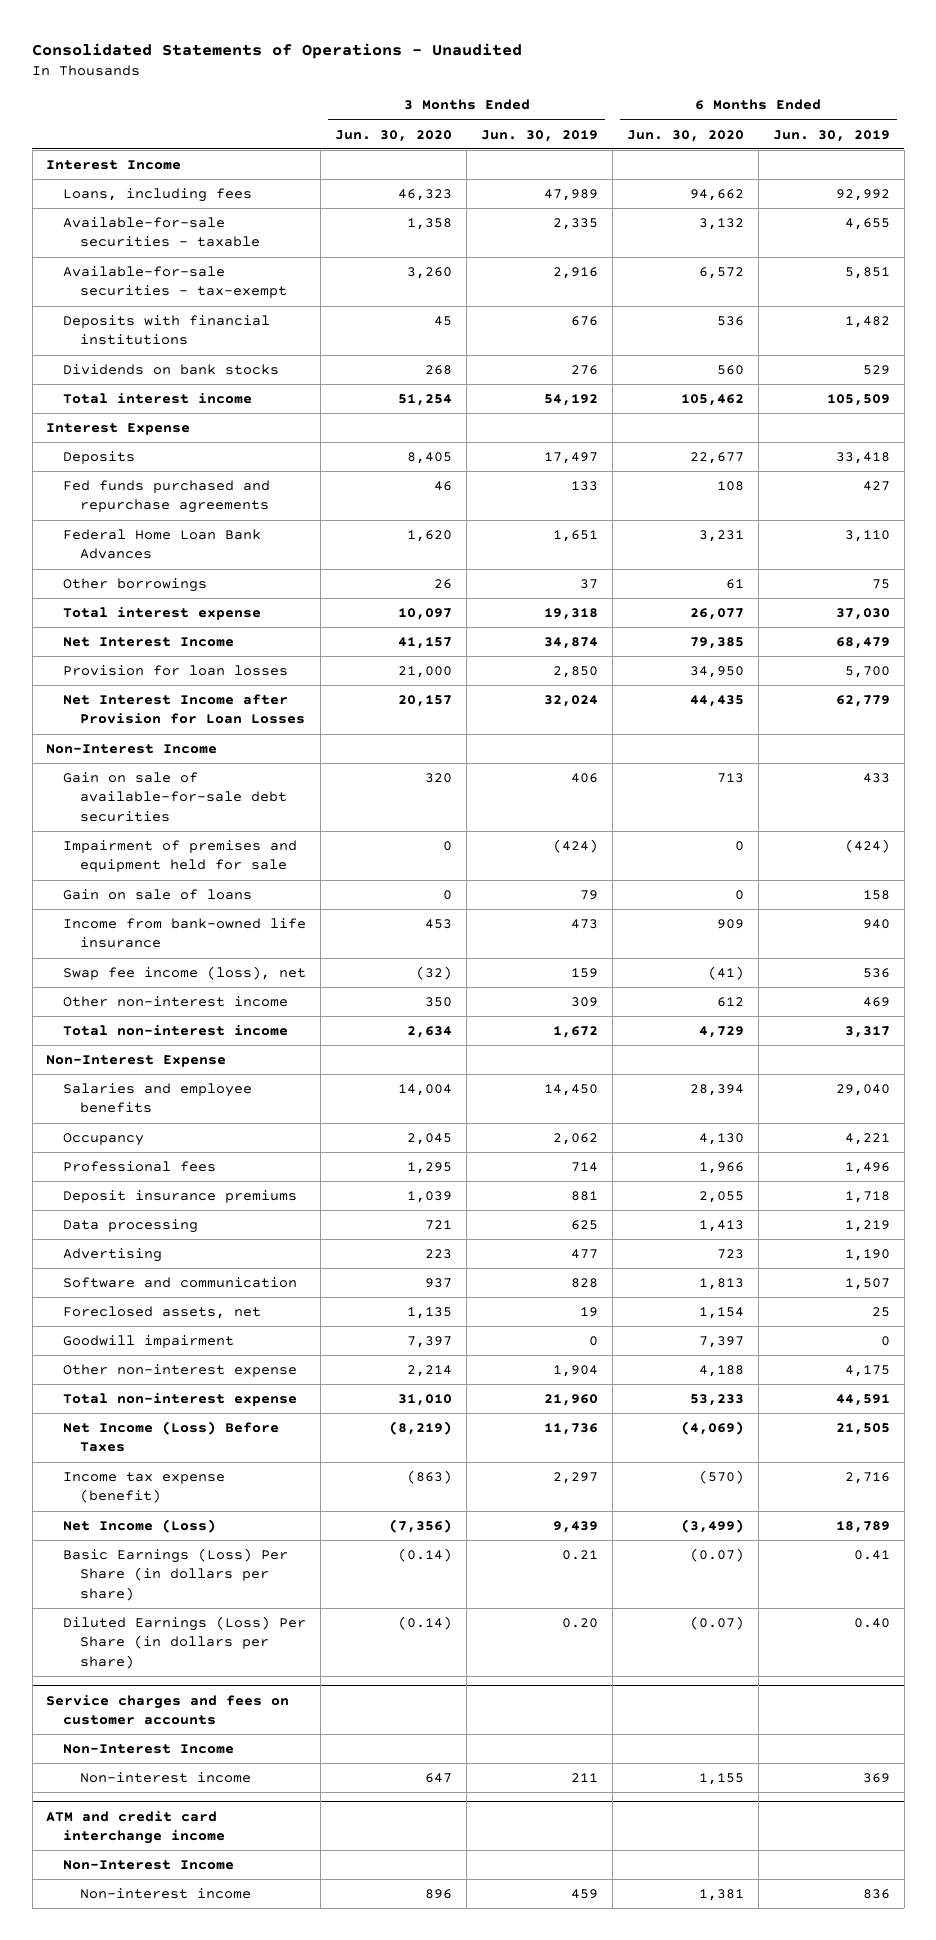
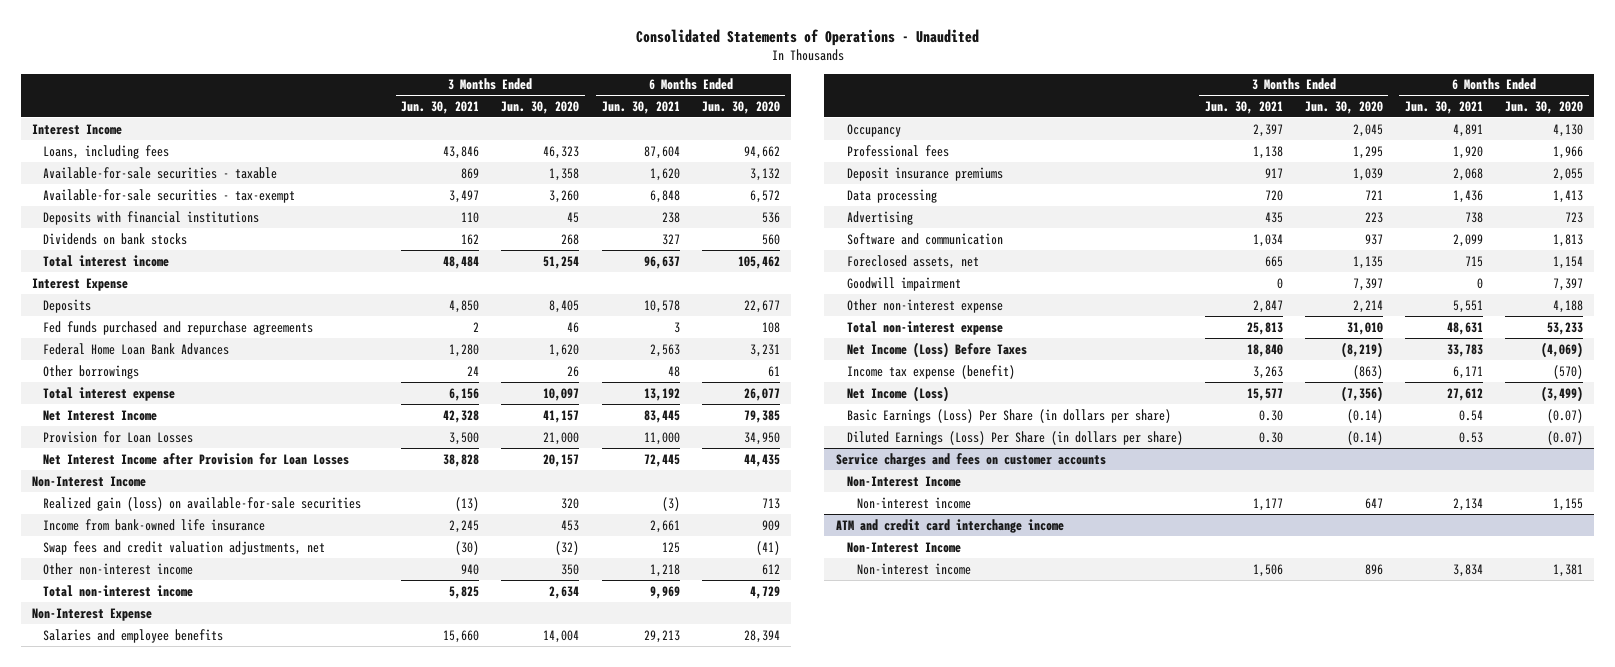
[481,129,599,142] Jun. 30, 2019 -> none
[772,129,890,142] Jun. 30, 2019 -> none
none -> [401,100,480,114] Jun. 30, 2021
none -> [601,100,680,114] Jun. 30, 2021
[63,664,289,676] Provision for loan losses -> [43,430,194,443] Provision for Loan Losses
[63,839,298,873] Impairment of premises and equipment held for sale -> none
[63,888,253,900] Gain on sale of loans -> none
[63,771,288,822] Gain on sale of available-for-sale debt securities -> [43,496,362,511] Realized gain (loss) on available-for-sale securities
[63,965,307,980] Swap fee income (loss), net -> [43,540,326,555] Swap fees and credit valuation adjustments, net

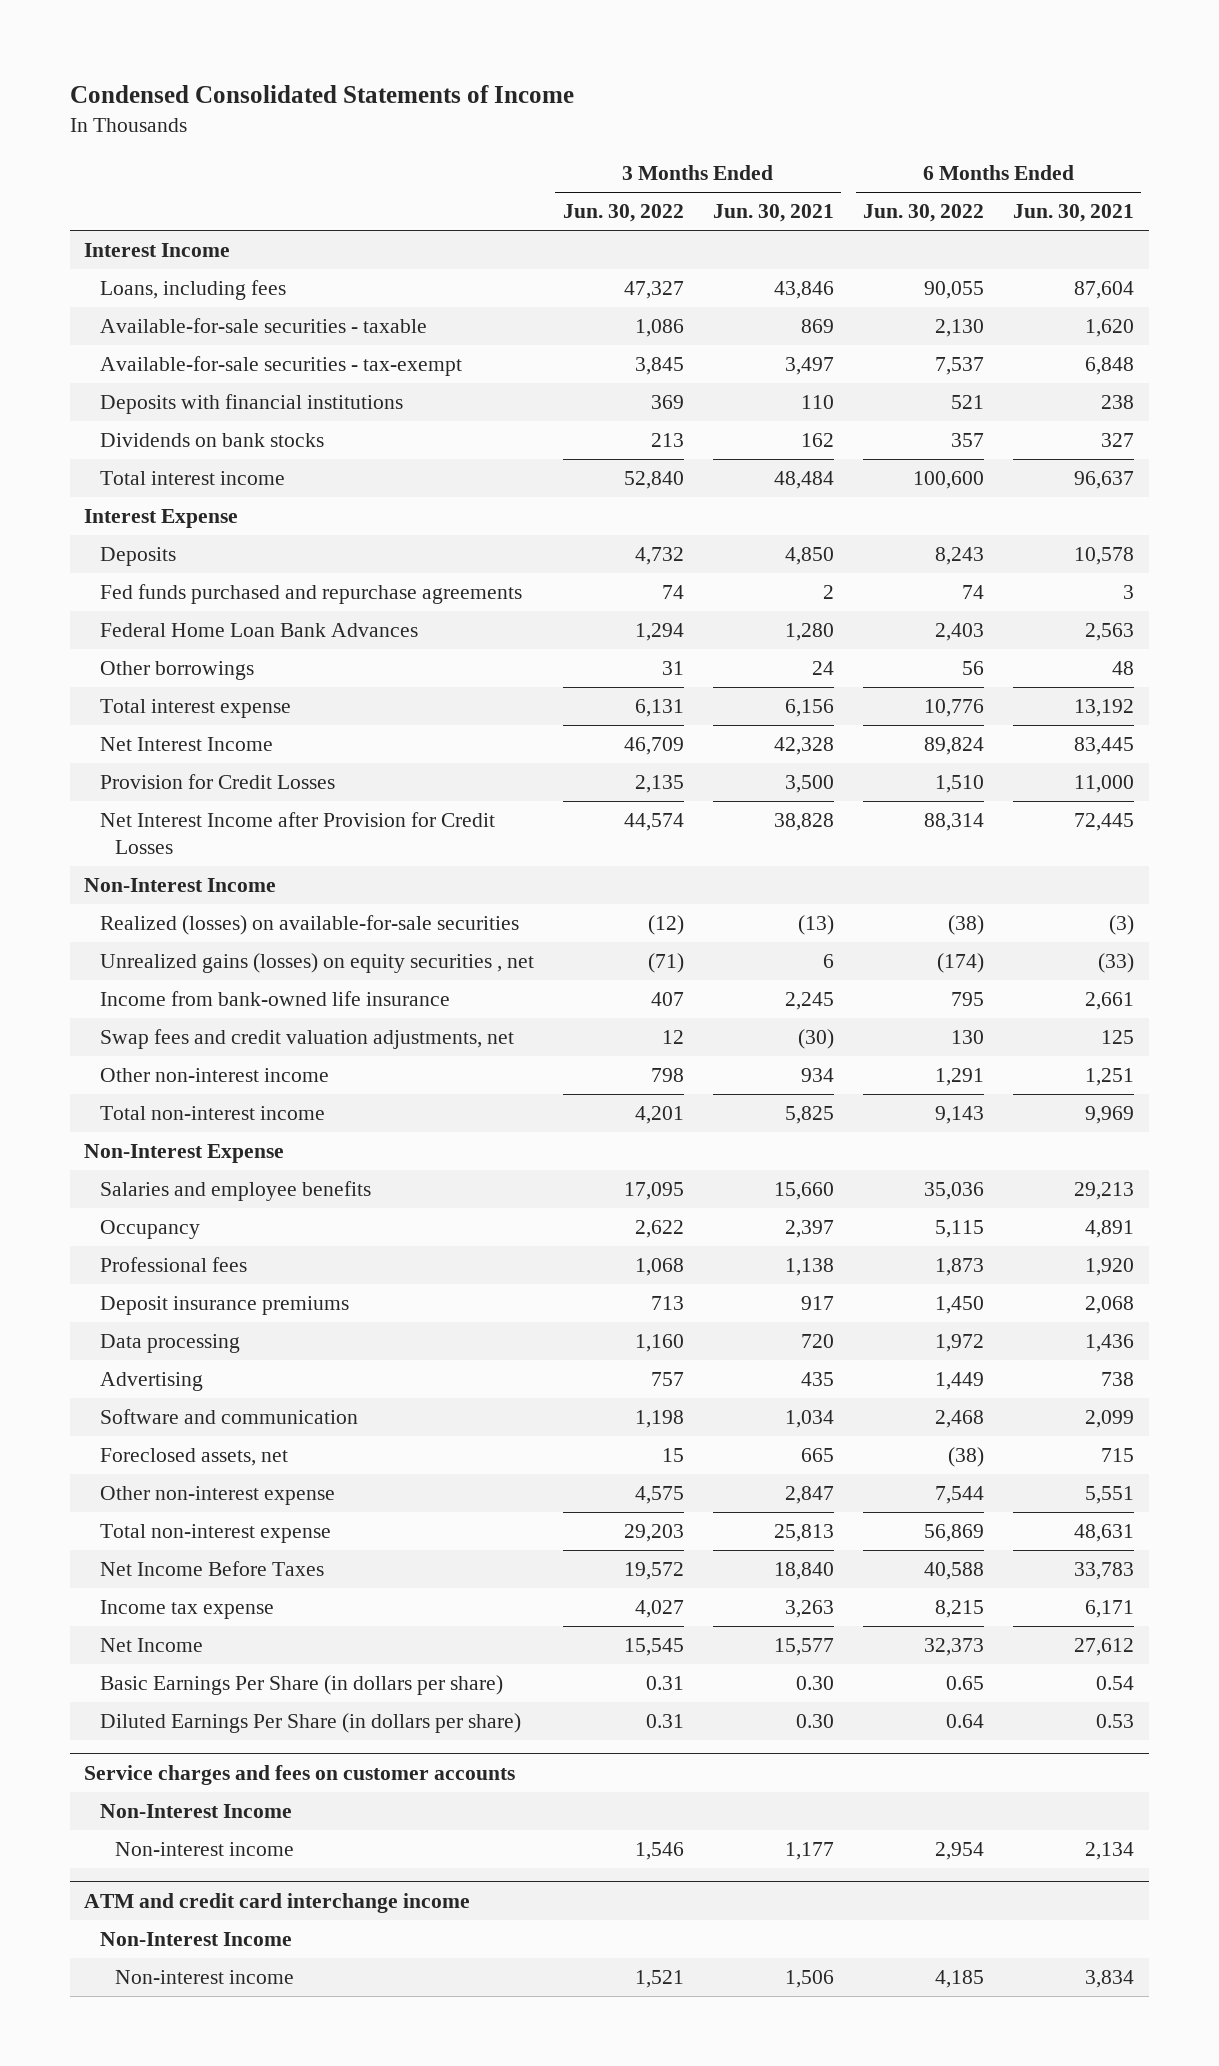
[635,29,979,47] Consolidated Statements of Operations - Unaudited -> [69,85,574,104] Condensed Consolidated Statements of Income
[501,100,580,114] Jun. 30, 2020 -> none
[701,100,780,114] Jun. 30, 2020 -> none
none -> [562,204,684,223] Jun. 30, 2022
none -> [862,204,984,223] Jun. 30, 2022
[43,430,194,443] Provision for Loan Losses -> [99,774,335,790] Provision for Credit Losses
[43,452,350,465] Net Interest Income after Provision for Loan Losses -> [99,812,495,855] Net Interest Income after Provision for Credit Losses
[43,496,362,511] Realized gain (loss) on available-for-sale securities -> [99,915,519,936] Realized (losses) on available-for-sale securities
none -> [99,953,534,974] Unrealized gains (losses) on equity securities , net
[461,563,480,575] 940 -> [800,1068,834,1083] 934
[649,563,680,577] 1,218 -> [1085,1068,1135,1087] 1,251
[846,276,961,291] Goodwill impairment -> none
[846,341,1027,358] Net Income (Loss) Before Taxes -> [99,1561,324,1577] Net Income Before Taxes
[846,364,1015,379] Income tax expense (benefit) -> [99,1600,274,1620] Income tax expense
[846,385,949,402] Net Income (Loss) -> [99,1638,203,1653] Net Income
[846,408,1171,423] Basic Earnings (Loss) Per Share (in dollars per share) -> [99,1675,503,1696] Basic Earnings Per Share (in dollars per share)
[846,430,1183,445] Diluted Earnings (Loss) Per Share (in dollars per share) -> [99,1713,521,1734] Diluted Earnings Per Share (in dollars per share)

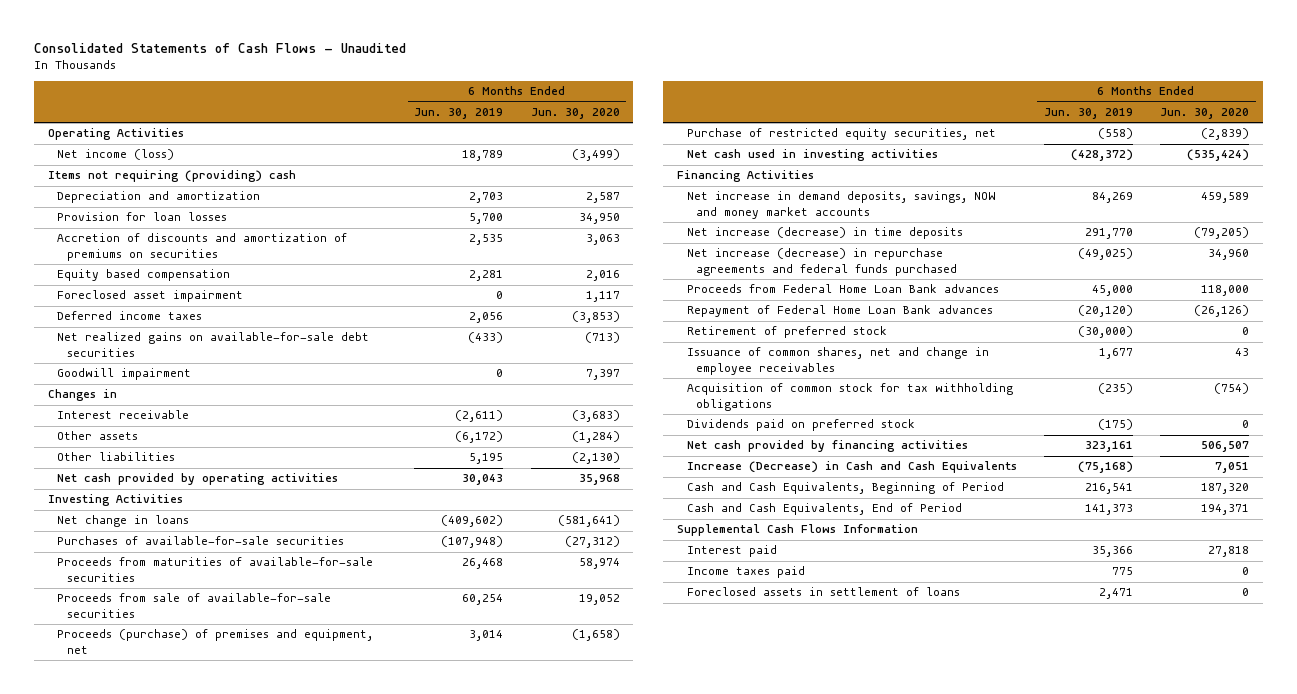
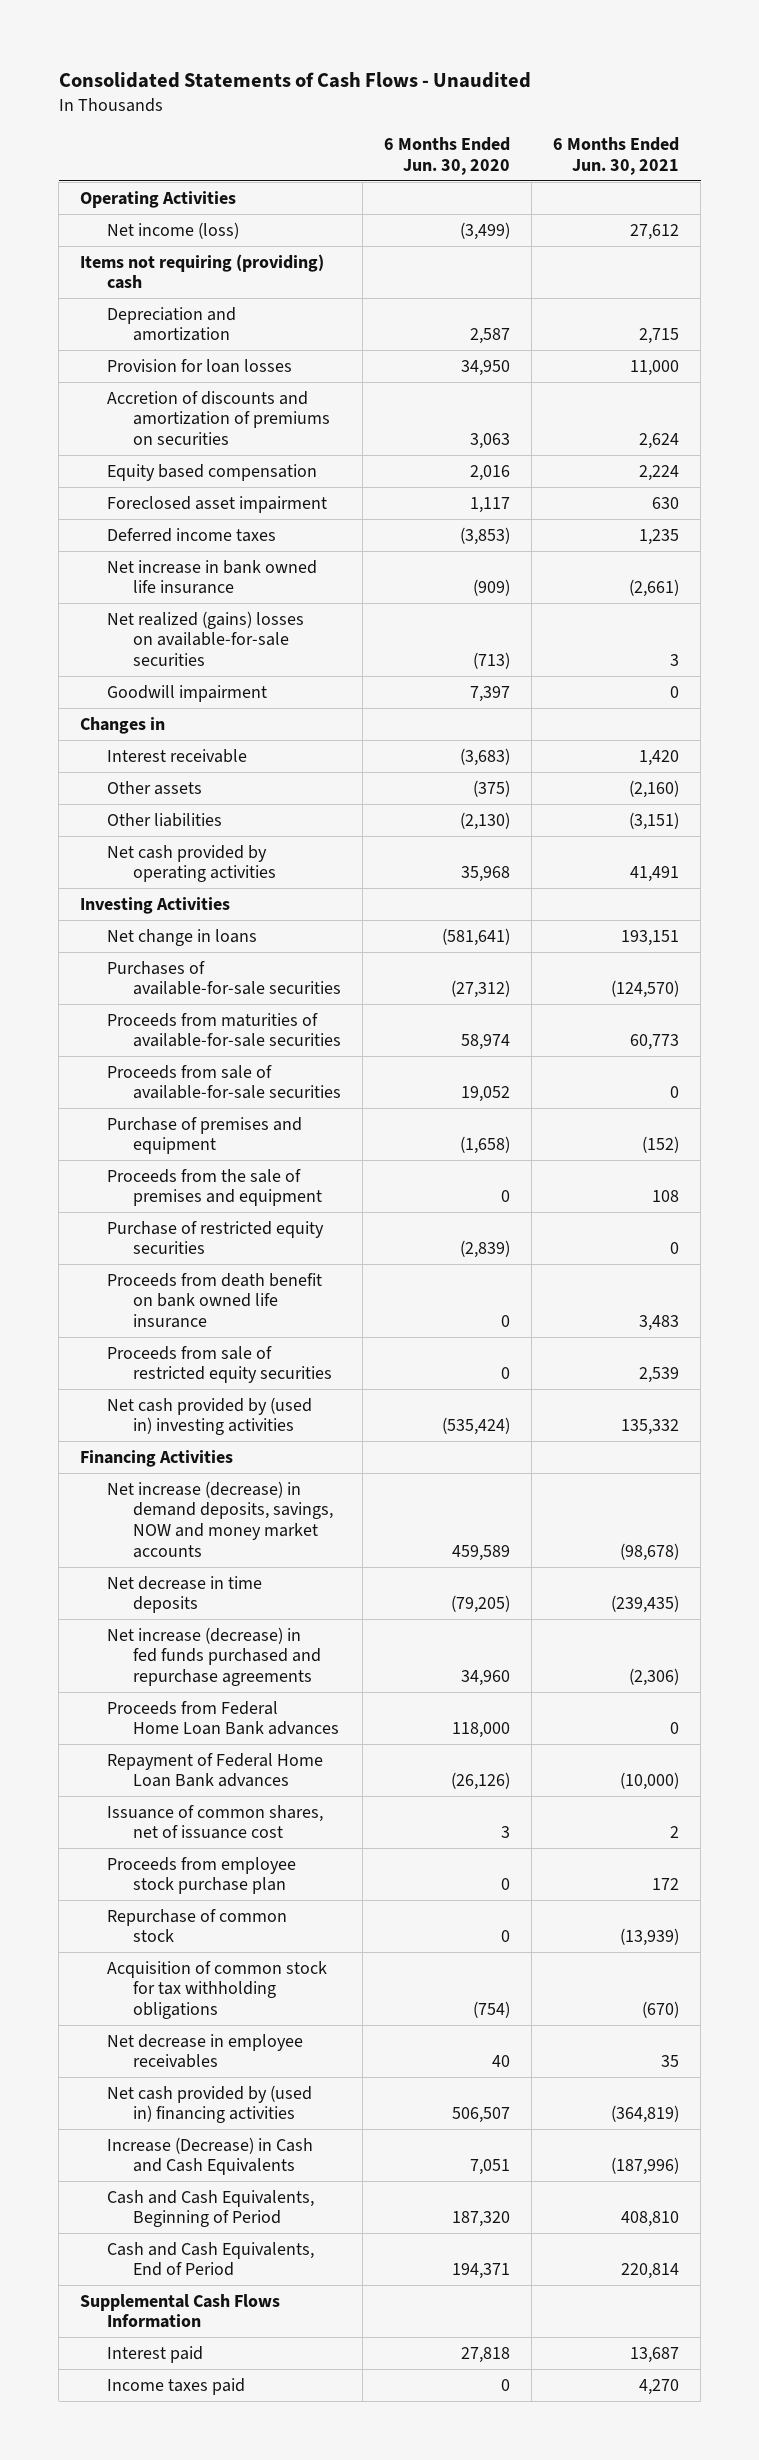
[414,108,504,120] Jun. 30, 2019 -> none
none -> [552,137,679,175] 6 Months Ended Jun. 30, 2021
none -> [106,559,317,595] Net increase in bank owned life insurance
[57,332,370,358] Net realized gains on available-for-sale debt securities -> [106,610,304,667] Net realized (gains) losses on available-for-sale securities
[571,431,620,444] (1,284) -> [472,779,510,797] (375)
[57,629,374,655] Proceeds (purchase) of premises and equipment, net -> [106,1116,302,1155] Purchase of premises and equipment
none -> [106,1168,322,1207] Proceeds from the sale of premises and equipment
[686,128,996,141] Purchase of restricted equity securities, net -> [106,1220,324,1255] Purchase of restricted equity securities
none -> [106,1272,322,1329] Proceeds from death benefit on bank owned life insurance
none -> [106,1345,332,1384] Proceeds from sale of restricted equity securities
[686,149,938,162] Net cash used in investing activities -> [106,1396,312,1436] Net cash provided by (used in) investing activities
[686,191,996,220] Net increase in demand deposits, savings, NOW and money market accounts -> [106,1480,333,1558] Net increase (decrease) in demand deposits, savings, NOW and money market accounts
[686,227,963,240] Net increase (decrease) in time deposits -> [106,1575,262,1614] Net decrease in time deposits
[686,248,958,277] Net increase (decrease) in repurchase agreements and federal funds purchased -> [106,1626,321,1687] Net increase (decrease) in fed funds purchased and repurchase agreements
[686,326,887,339] Retirement of preferred stock -> none
[686,347,989,376] Issuance of common shares, net and change in employee receivables -> none
none -> [106,1804,323,1840] Issuance of common shares, net of issuance cost
none -> [106,1856,296,1895] Proceeds from employee stock purchase plan
none -> [106,1908,287,1943] Repurchase of common stock
[686,419,915,432] Dividends paid on preferred stock -> none
none -> [106,2033,303,2069] Net decrease in employee receivables
[686,440,968,453] Net cash provided by financing activities -> [106,2084,312,2124] Net cash provided by (used in) financing activities
[686,587,960,597] Foreclosed assets in settlement of loans -> none

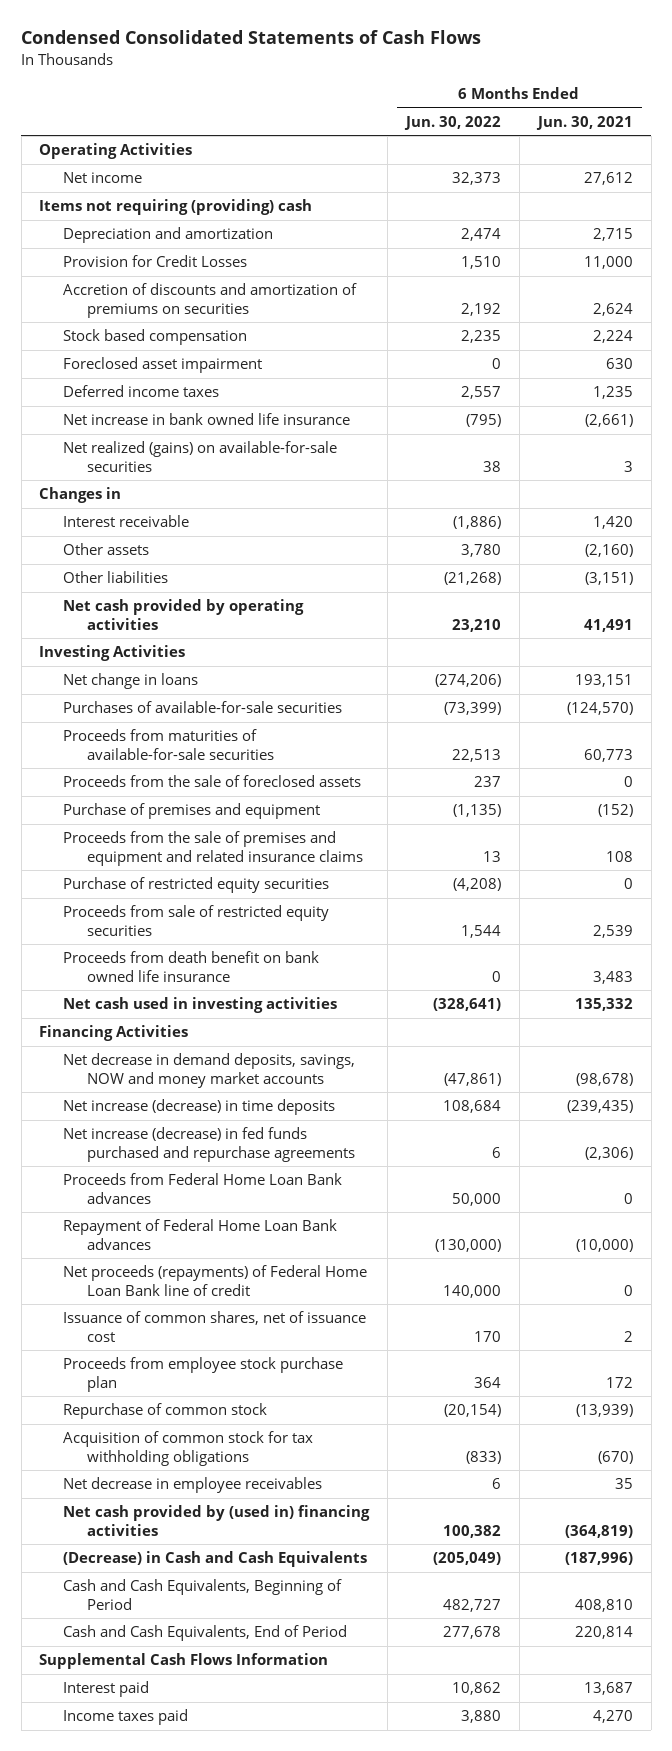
[58,71,531,88] Consolidated Statements of Cash Flows - Unaudited -> [21,30,482,45] Condensed Consolidated Statements of Cash Flows
[383,137,510,175] 6 Months Ended Jun. 30, 2020 -> none
none -> [404,115,502,130] Jun. 30, 2022
[106,221,239,239] Net income (loss) -> [63,172,143,184] Net income
[106,358,292,373] Provision for loan losses -> [63,255,248,268] Provision for Credit Losses
[106,463,317,481] Equity based compensation -> [63,329,248,346] Stock based compensation
[106,684,267,702] Goodwill impairment -> none
[106,610,304,667] Net realized (gains) losses on available-for-sale securities -> [63,441,338,472] Net realized (gains) on available-for-sale securities
[106,1064,341,1100] Proceeds from sale of available-for-sale securities -> none
none -> [63,775,362,788] Proceeds from the sale of foreclosed assets
[106,1168,322,1207] Proceeds from the sale of premises and equipment -> [63,831,363,866] Proceeds from the sale of premises and equipment and related insurance claims
[106,1272,322,1329] Proceeds from death benefit on bank owned life insurance -> [63,951,320,982] Proceeds from death benefit on bank owned life insurance
[106,1396,312,1436] Net cash provided by (used in) investing activities -> [63,997,338,1014] Net cash used in investing activities
[106,1480,333,1558] Net increase (decrease) in demand deposits, savings, NOW and money market accounts -> [63,1053,356,1088] Net decrease in demand deposits, savings, NOW and money market accounts
[106,1575,262,1614] Net decrease in time deposits -> [63,1099,336,1116] Net increase (decrease) in time deposits
none -> [63,1265,368,1296] Net proceeds (repayments) of Federal Home Loan Bank line of credit
[106,2136,313,2176] Increase (Decrease) in Cash and Cash Equivalents -> [63,1551,368,1568] (Decrease) in Cash and Cash Equivalents

